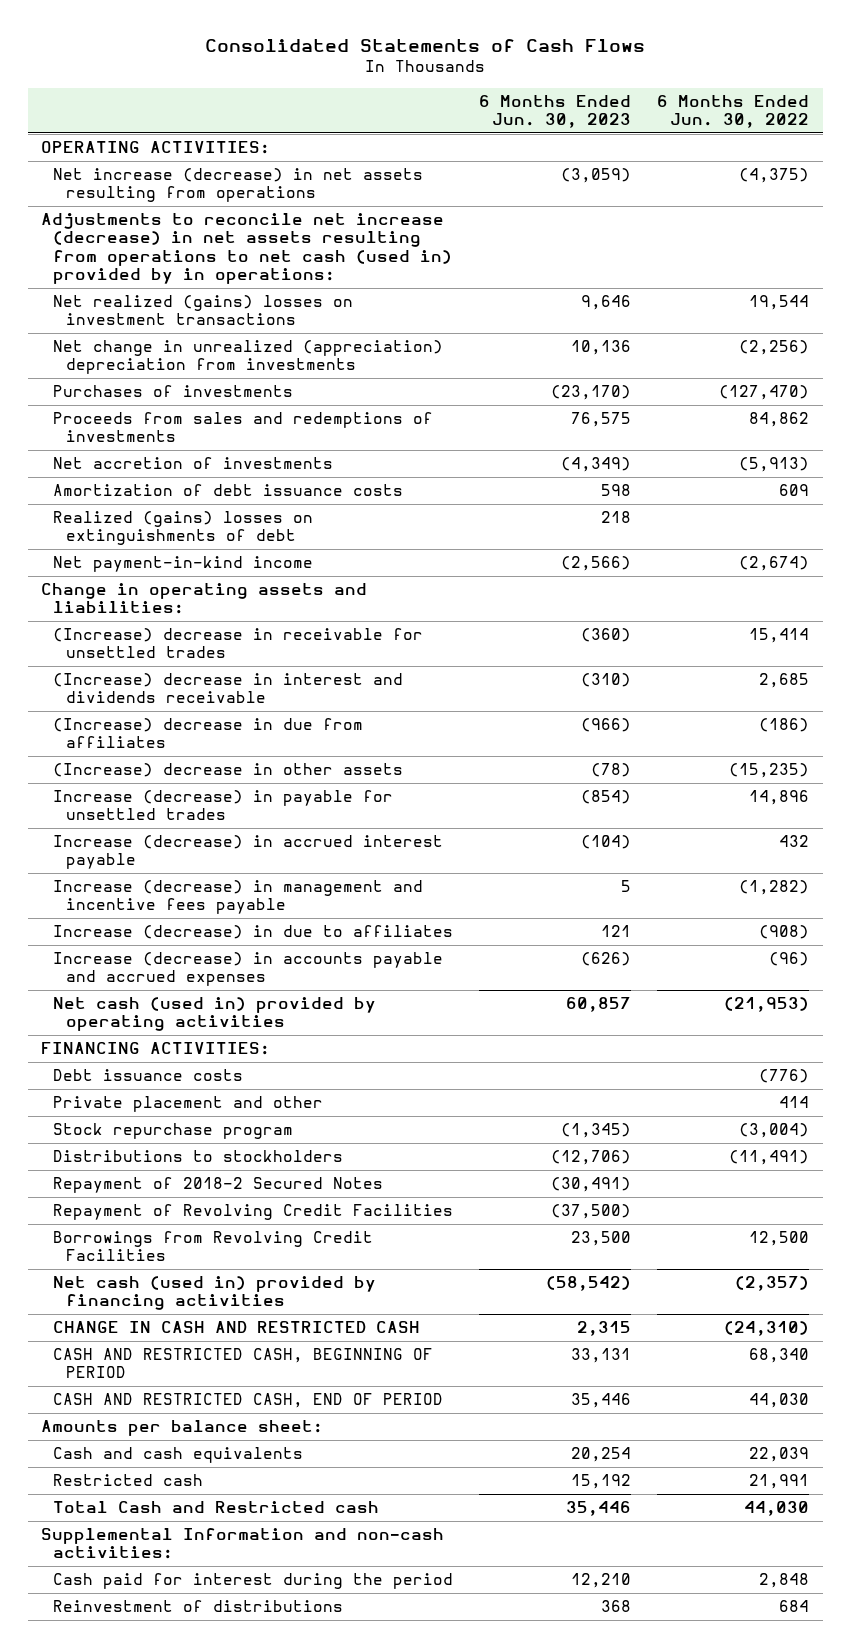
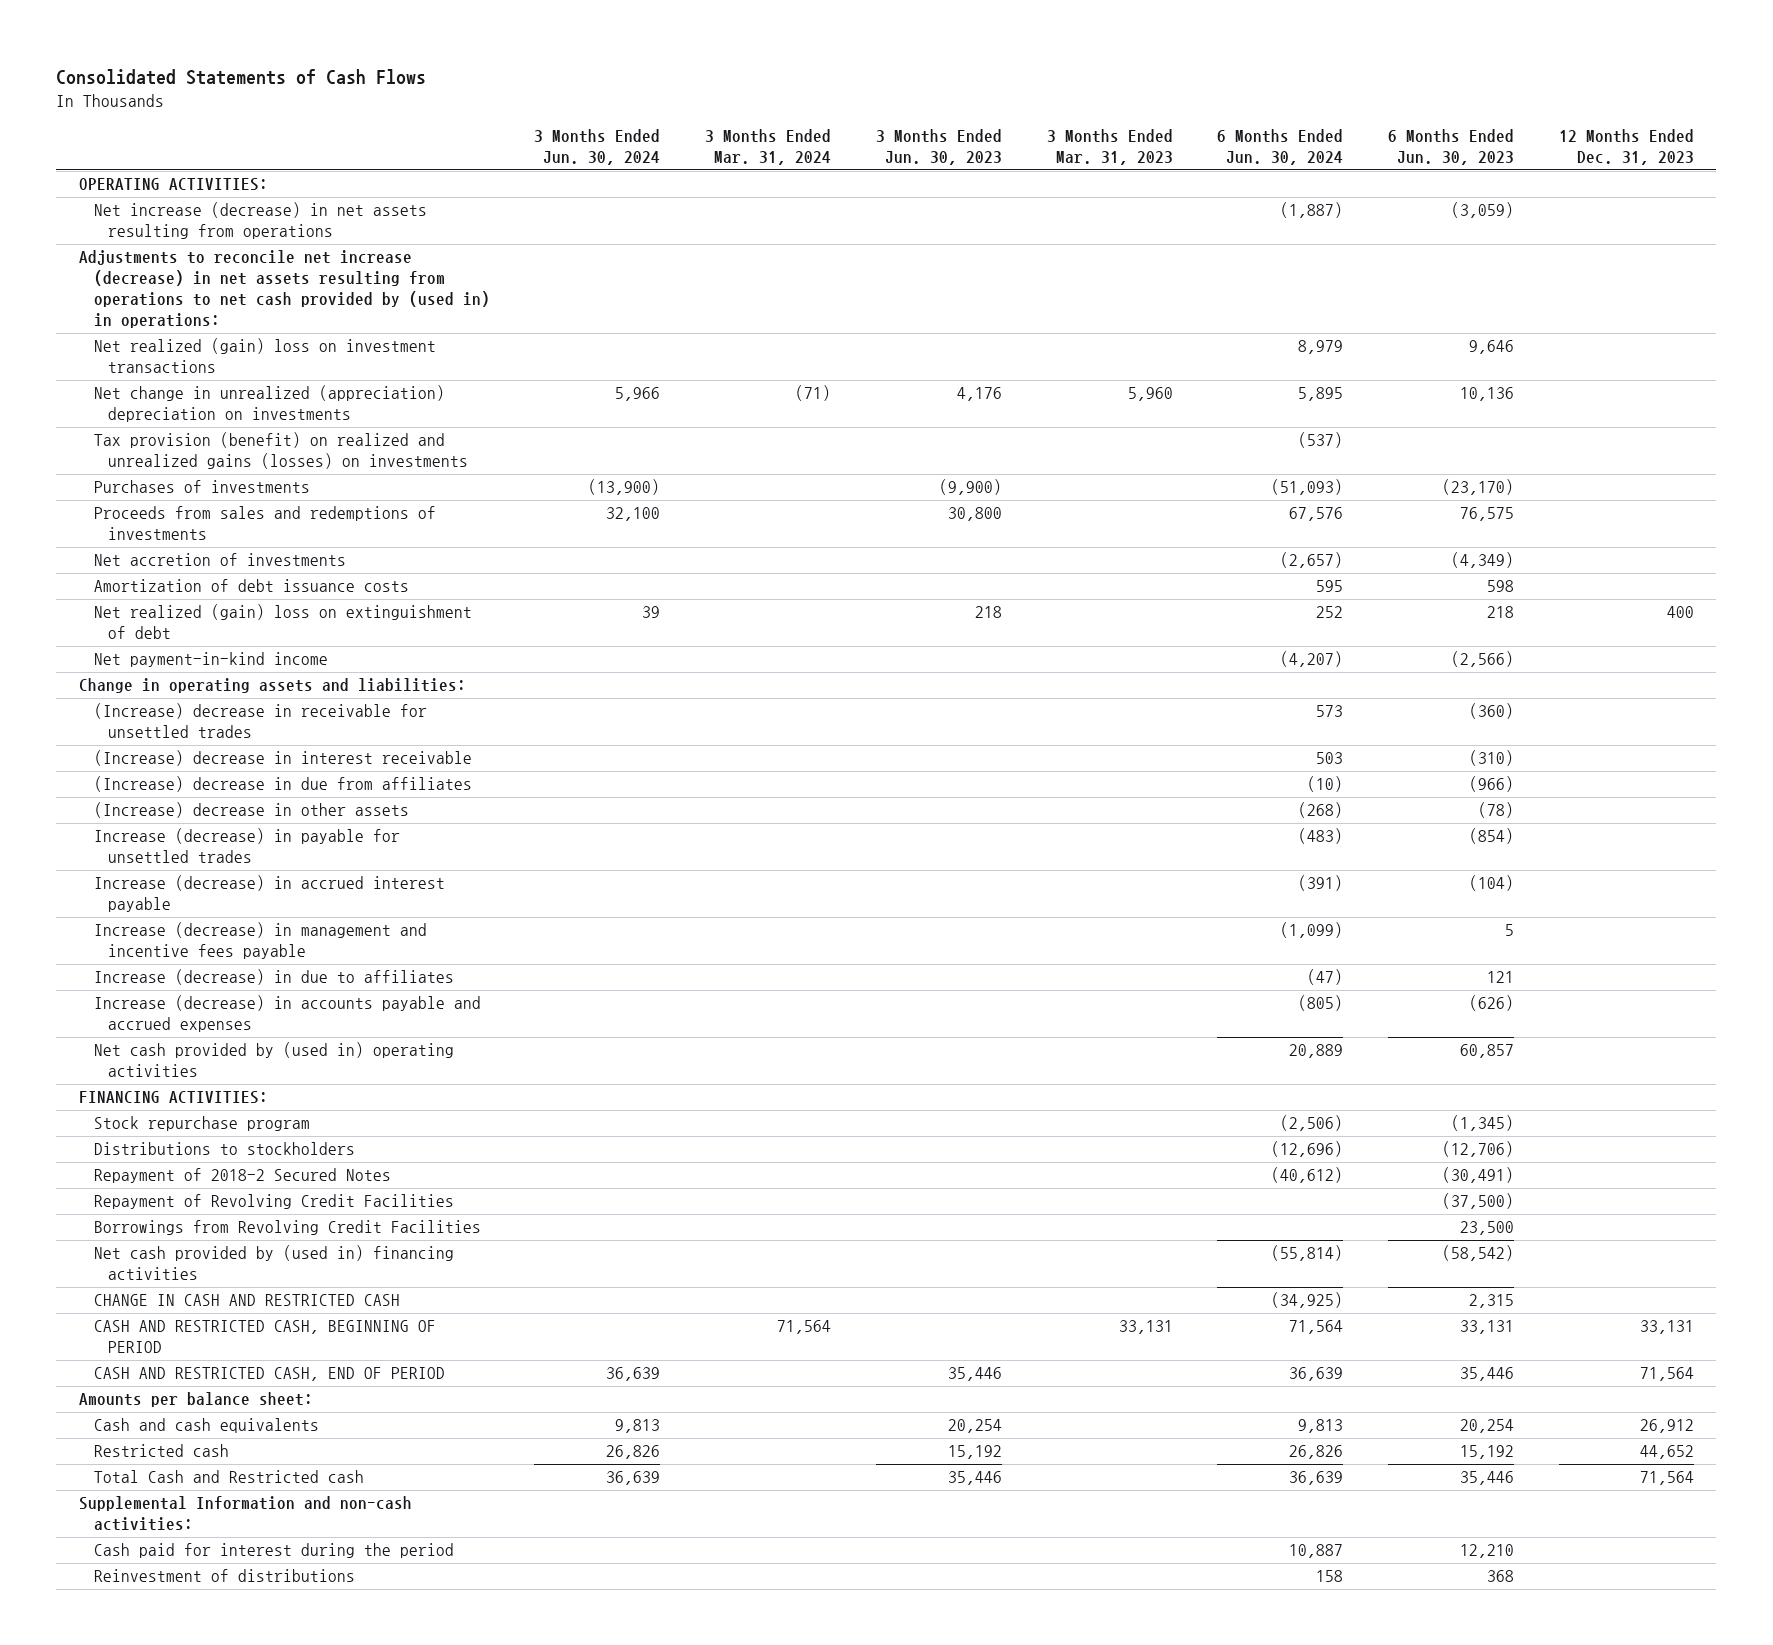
[657,94,810,129] 6 Months Ended Jun. 30, 2022 -> none
none -> [534,129,661,166] 3 Months Ended Jun. 30, 2024
none -> [705,129,832,166] 3 Months Ended Mar. 31, 2024
none -> [875,129,1002,166] 3 Months Ended Jun. 30, 2023
none -> [1046,129,1173,166] 3 Months Ended Mar. 31, 2023
none -> [1217,129,1344,166] 6 Months Ended Jun. 30, 2024
none -> [1558,129,1694,166] 12 Months Ended Dec. 31, 2023
[40,213,453,285] Adjustments to reconcile net increase (decrease) in net assets resulting from operations to net cash (used in) provided by in operations: -> [78,250,490,329] Adjustments to reconcile net increase (decrease) in net assets resulting from operations to net cash provided by (used in) in operations:
[53,295,354,326] Net realized (gains) losses on investment transactions -> [93,338,436,374] Net realized (gain) loss on investment transactions
[53,340,444,375] Net change in unrealized (appreciation) depreciation from investments -> [93,385,445,423] Net change in unrealized (appreciation) depreciation on investments
none -> [93,432,469,470] Tax provision (benefit) on realized and unrealized gains (losses) on investments
[53,511,314,546] Realized (gains) losses on extinguishments of debt -> [93,604,472,640] Net realized (gain) loss on extinguishment of debt
[53,673,404,704] (Increase) decrease in interest and dividends receivable -> [93,750,472,767] (Increase) decrease in interest receivable
[53,997,377,1032] Net cash (used in) provided by operating activities -> [93,1042,454,1078] Net cash provided by (used in) operating activities
[53,1069,244,1082] Debt issuance costs -> none
[53,1096,324,1113] Private placement and other -> none
[53,1276,377,1311] Net cash (used in) provided by financing activities -> [93,1245,454,1281] Net cash provided by (used in) financing activities

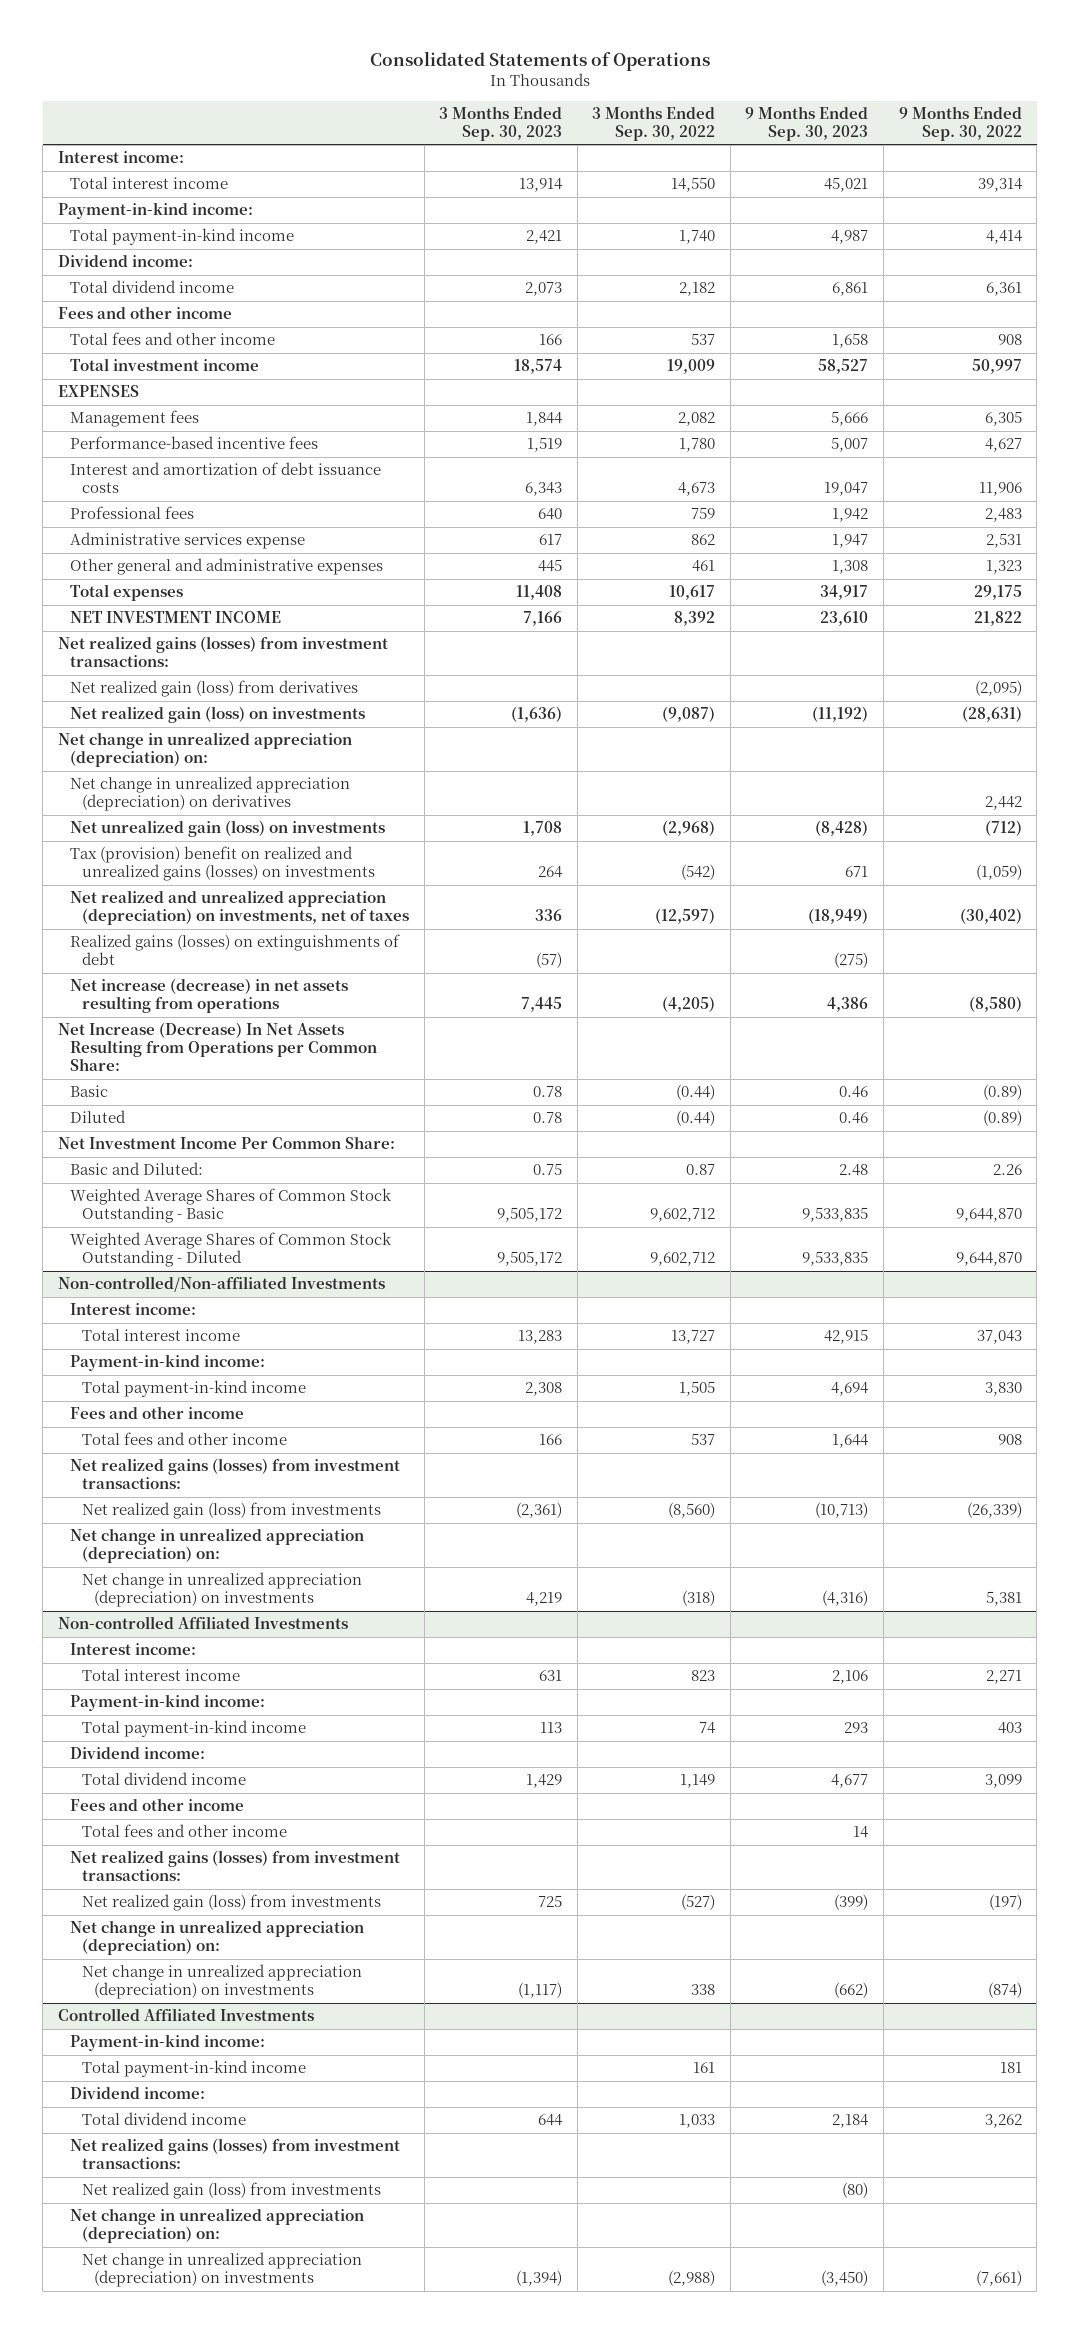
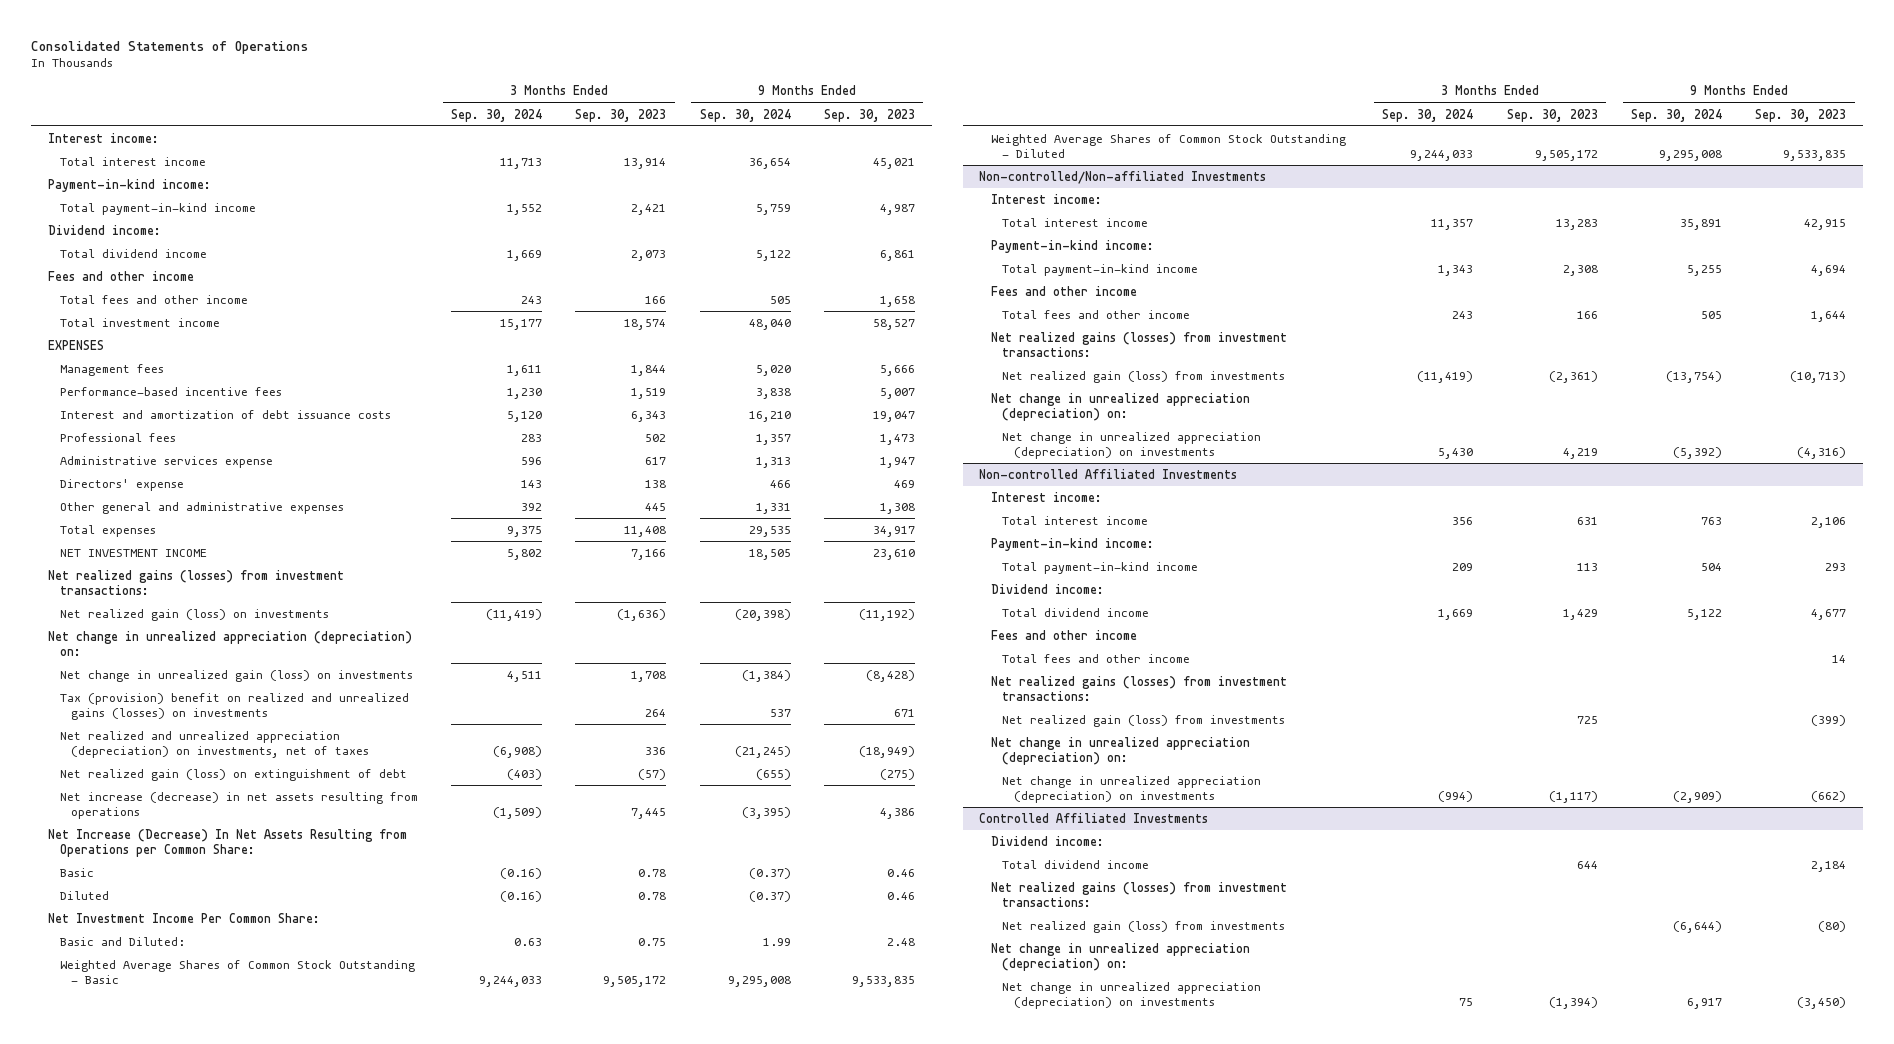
[592,105,716,141] 3 Months Ended Sep. 30, 2022 -> none
[898,105,1022,141] 9 Months Ended Sep. 30, 2022 -> none
none -> [450,108,542,122] Sep. 30, 2024
none -> [699,108,791,122] Sep. 30, 2024
[538,508,563,521] 640 -> [645,433,667,442] 502
[832,508,869,523] 1,942 -> [879,433,915,445] 1,473
none -> [59,478,184,491] Directors' expense
[70,680,359,698] Net realized gain (loss) from derivatives -> none
[70,776,351,812] Net change in unrealized appreciation (depreciation) on derivatives -> none
[70,820,386,838] Net unrealized gain (loss) on investments -> [59,669,413,682] Net change in unrealized gain (loss) on investments
[70,934,401,966] Realized gains (losses) on extinguishments of debt -> [59,768,407,781] Net realized gain (loss) on extinguishment of debt
[70,2034,266,2052] Payment-in-kind income: -> none
[82,2060,307,2078] Total payment-in-kind income -> none

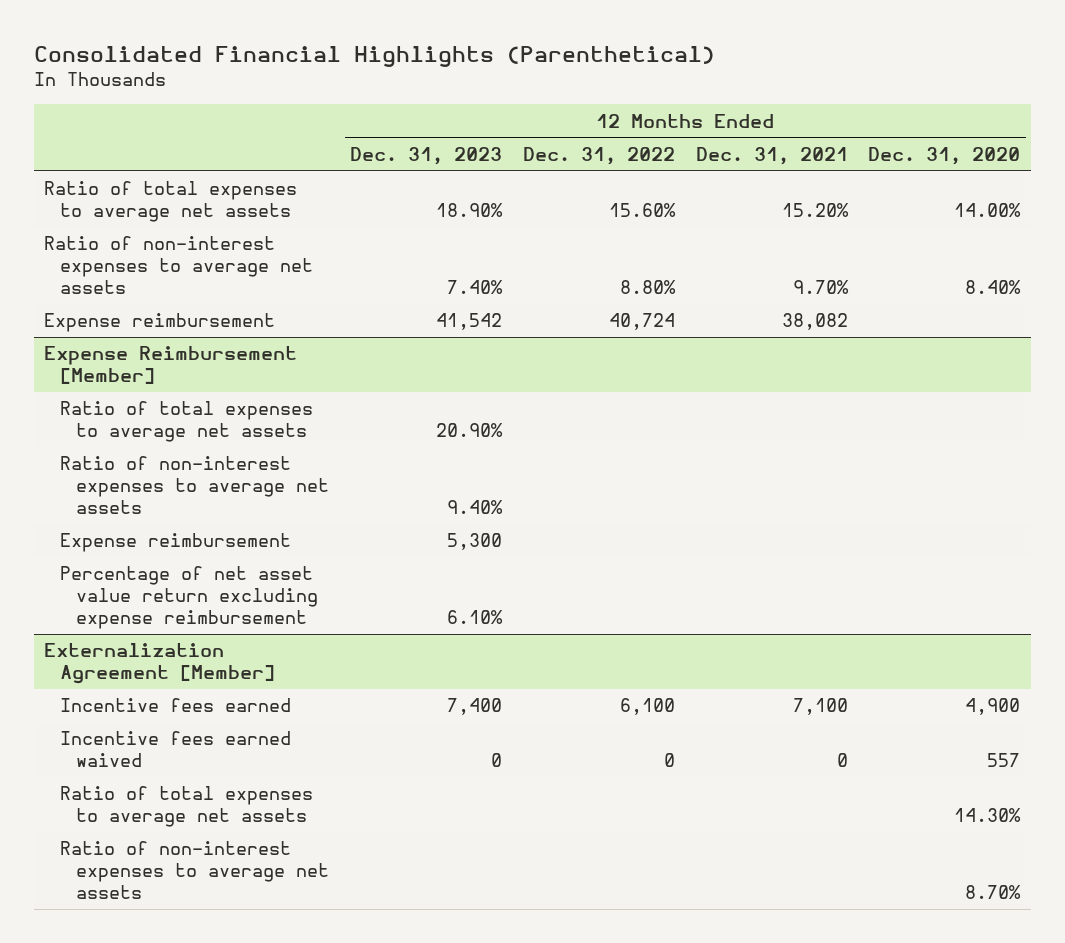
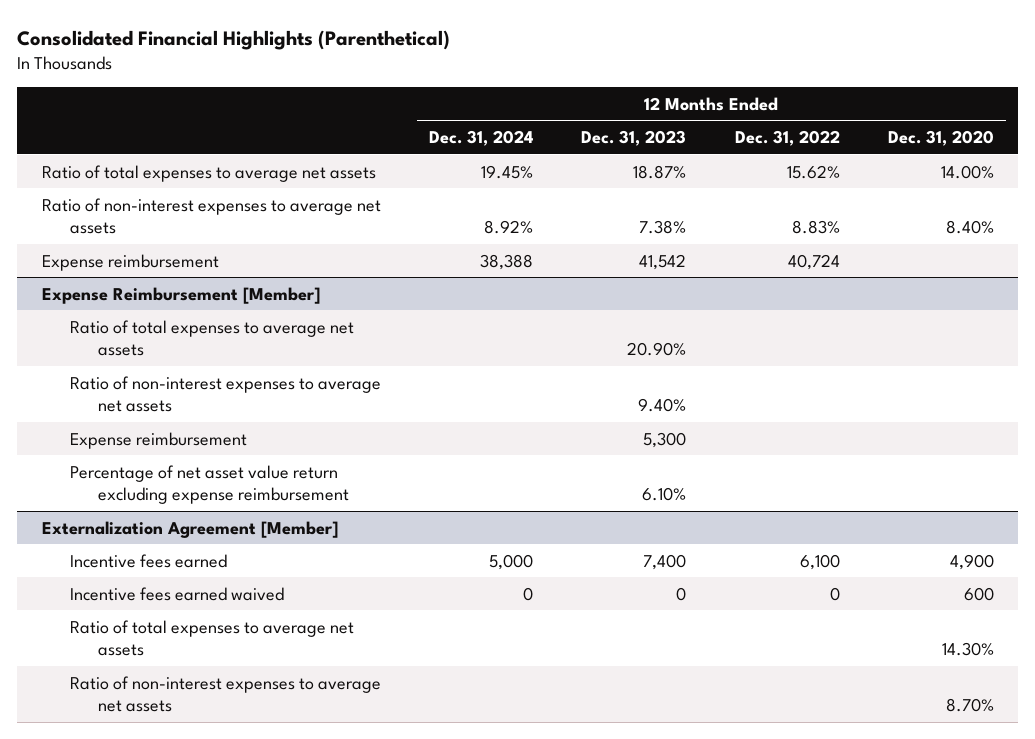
[695,146,848,165] Dec. 31, 2021 -> none
none -> [429,130,534,147] Dec. 31, 2024
[435,203,503,218] 18.90% -> [633,164,687,179] 18.87%
[608,203,676,218] 15.60% -> [786,164,840,179] 15.62%
[446,279,503,294] 7.40% -> [639,219,687,234] 7.38%
[619,279,676,294] 8.80% -> [791,219,840,234] 8.83%
[987,753,1021,768] 557 -> [963,586,994,601] 600

